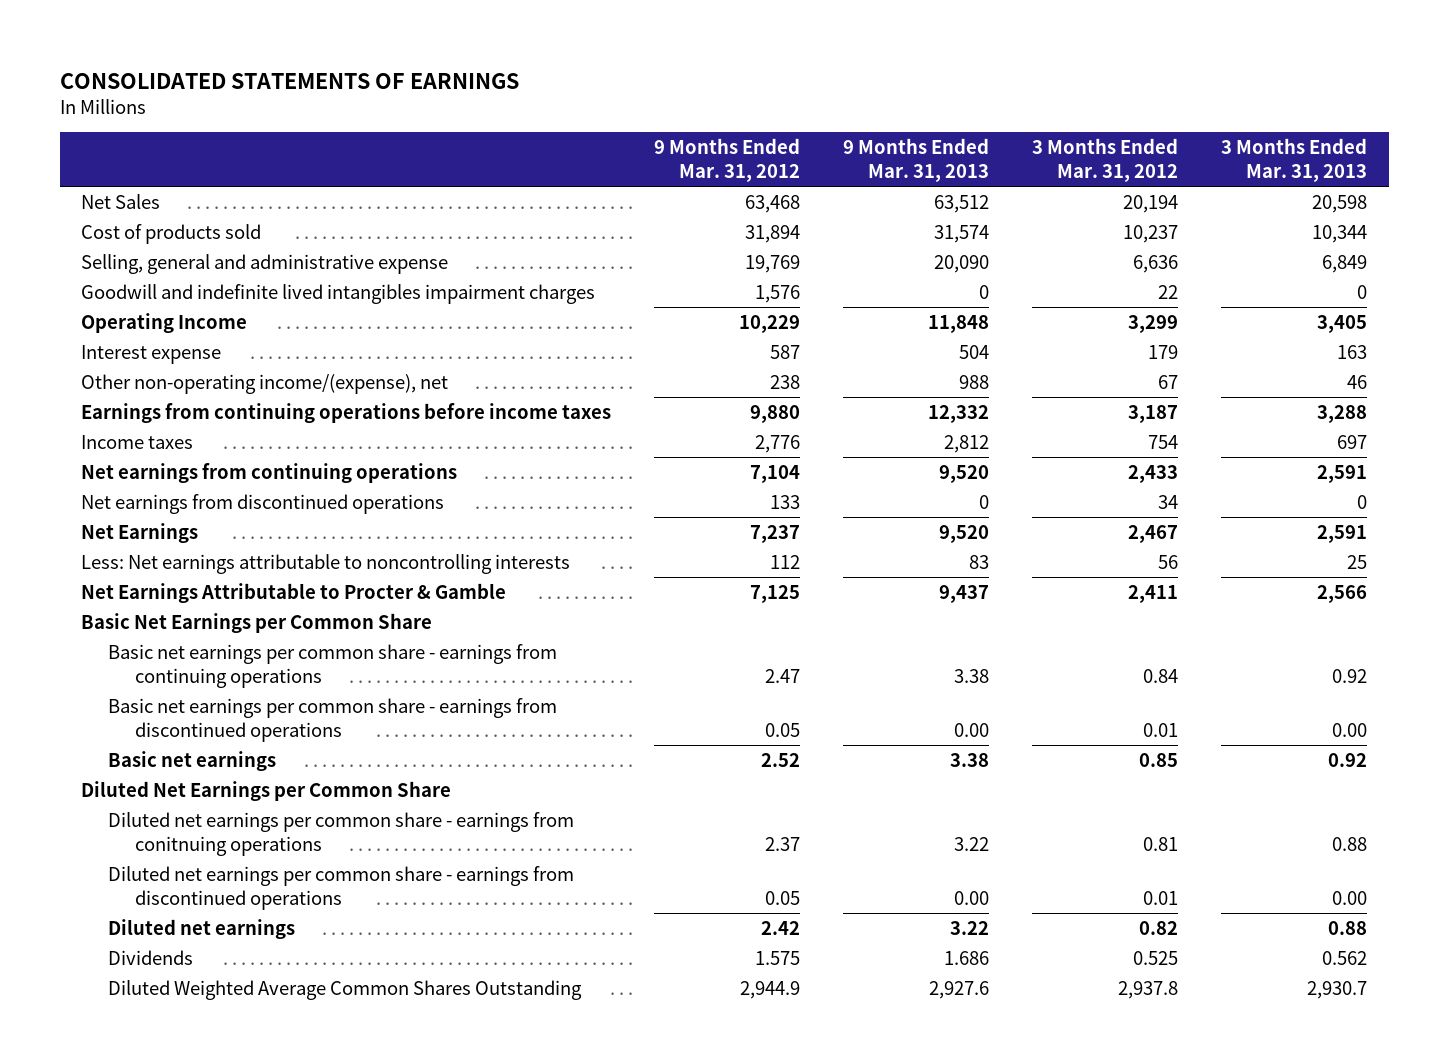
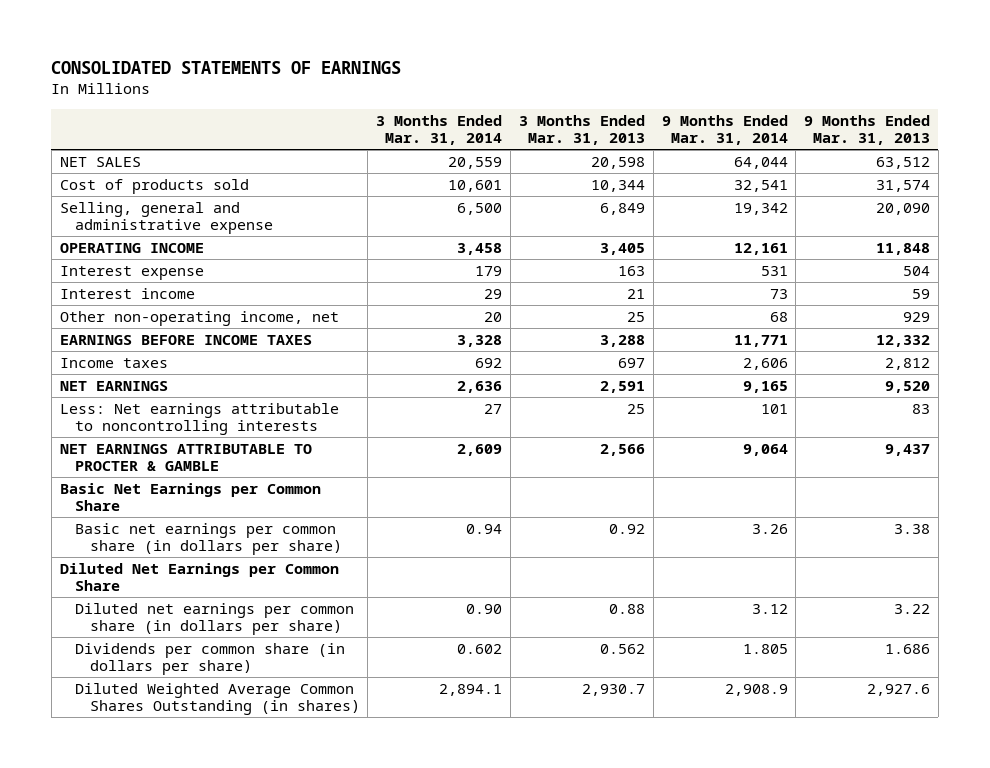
[654,137,801,182] 9 Months Ended Mar. 31, 2012 -> none
[1032,137,1179,182] 3 Months Ended Mar. 31, 2012 -> none
none -> [376,114,503,146] 3 Months Ended Mar. 31, 2014
none -> [661,114,788,146] 9 Months Ended Mar. 31, 2014
[81,193,161,209] Net Sales -> [59,156,141,167] NET SALES
[81,283,596,304] Goodwill and indefinite lived intangibles impairment charges -> none
[81,312,248,333] Operating Income -> [59,242,204,253] OPERATING INCOME
none -> [59,287,195,299] Interest income
[81,373,449,394] Other non-operating income/(expense), net -> [59,310,339,326] Other non-operating income, net
[959,374,990,389] 988 -> [903,311,931,322] 929
[1347,374,1368,389] 46 -> [626,311,645,322] 25
[81,402,612,423] Earnings from continuing operations before income taxes -> [59,334,312,345] EARNINGS BEFORE INCOME TAXES
[81,462,458,483] Net earnings from continuing operations -> none
[81,493,445,514] Net earnings from discontinued operations -> none
[81,522,199,543] Net Earnings -> [59,380,168,391] NET EARNINGS
[81,582,507,603] Net Earnings Attributable to Procter & Gamble -> [59,443,312,472] NET EARNINGS ATTRIBUTABLE TO PROCTER & GAMBLE
[108,697,558,742] Basic net earnings per common share - earnings from discontinued operations -> none
[108,750,277,771] Basic net earnings -> none
[108,643,558,688] Basic net earnings per common share - earnings from continuing operations -> [74,522,342,556] Basic net earnings per common share (in dollars per share)
[108,865,575,910] Diluted net earnings per common share - earnings from discontinued operations -> none
[108,918,296,939] Diluted net earnings -> none
[108,811,575,856] Diluted net earnings per common share - earnings from conitnuing operations -> [74,602,354,636] Diluted net earnings per common share (in dollars per share)
[108,949,194,965] Dividends -> [74,642,345,676] Dividends per common share (in dollars per share)
[108,979,583,1000] Diluted Weighted Average Common Shares Outstanding -> [74,682,360,716] Diluted Weighted Average Common Shares Outstanding (in shares)

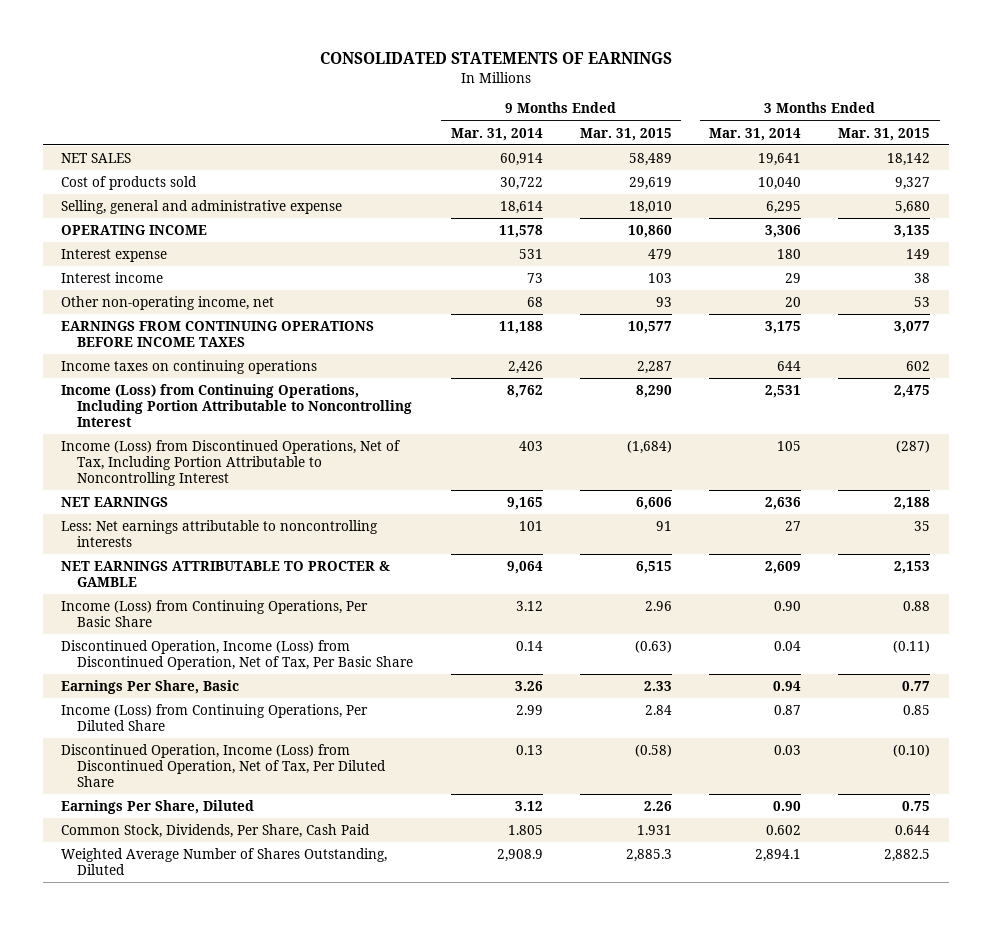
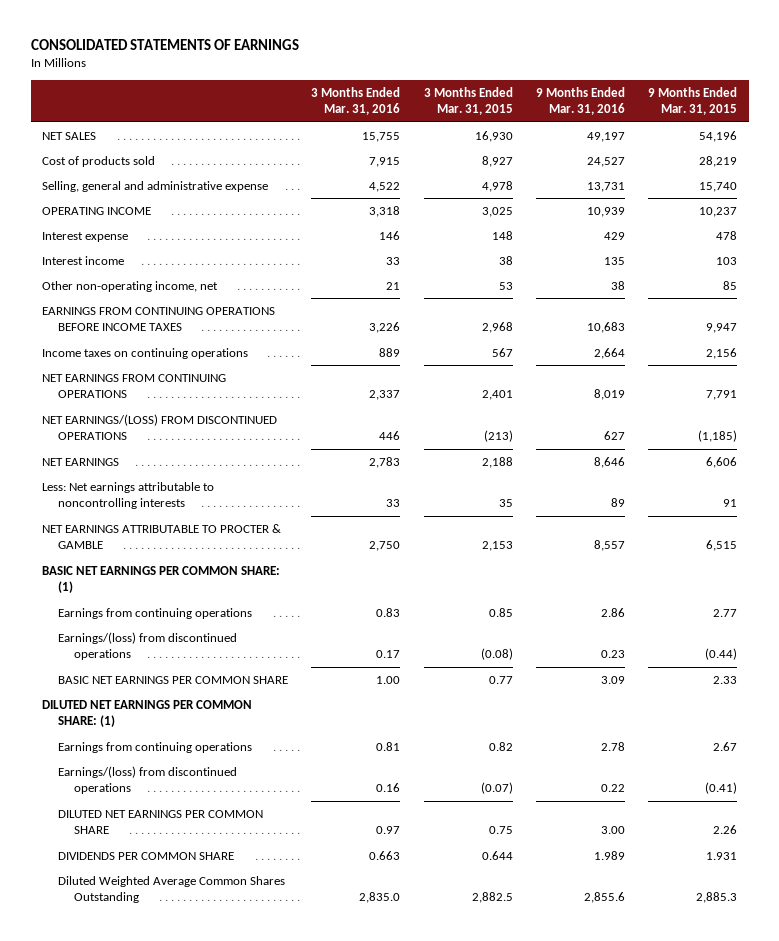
[450,127,543,141] Mar. 31, 2014 -> none
[708,127,801,141] Mar. 31, 2014 -> none
none -> [311,86,401,116] 3 Months Ended Mar. 31, 2016
none -> [535,86,625,116] 9 Months Ended Mar. 31, 2016
[628,153,672,167] 58,489 -> [699,130,738,142] 54,196
[887,153,931,167] 18,142 -> [474,130,513,142] 16,930
[628,177,672,191] 29,619 -> [699,155,738,167] 28,219
[895,177,931,191] 9,327 -> [481,155,513,167] 8,927
[628,201,672,215] 18,010 -> [699,181,738,192] 15,740
[895,201,931,215] 5,680 -> [481,180,513,192] 4,978
[627,225,672,239] 10,860 -> [699,206,738,217] 10,237
[894,225,931,239] 3,135 -> [481,206,513,217] 3,025
[647,249,672,260] 479 -> [716,230,738,240] 478
[906,249,931,260] 149 -> [491,230,513,240] 148
[655,297,672,308] 93 -> [723,280,738,290] 85
[627,321,672,335] 10,577 -> [706,323,738,334] 9,947
[894,321,931,335] 3,077 -> [481,322,513,334] 2,968
[636,361,672,375] 2,287 -> [706,347,738,359] 2,156
[906,361,931,372] 602 -> [491,347,513,357] 567
[61,384,413,427] Income (Loss) from Continuing Operations, Including Portion Attributable to Noncontrolling Interest -> [42,373,227,399] NET EARNINGS FROM CONTINUING OPERATIONS
[635,385,672,399] 8,290 -> [706,390,738,401] 7,791
[894,385,931,399] 2,475 -> [481,390,513,401] 2,401
[61,440,401,486] Income (Loss) from Discontinued Operations, Net of Tax, Including Portion Attributable to Noncontrolling Interest -> [42,413,278,441] NET EARNINGS/(LOSS) FROM DISCONTINUED OPERATIONS
[626,440,672,455] (1,684) -> [698,430,738,443] (1,185)
[896,440,931,454] (287) -> [483,430,513,443] (213)
none -> [42,565,281,594] BASIC NET EARNINGS PER COMMON SHARE: (1)
[61,600,369,627] Income (Loss) from Continuing Operations, Per Basic Share -> [58,607,253,619] Earnings from continuing operations
[644,601,672,612] 2.96 -> [713,608,738,617] 2.77
[903,601,931,612] 0.88 -> [488,607,513,617] 0.85
[61,640,414,670] Discontinued Operation, Income (Loss) from Discontinued Operation, Net of Tax, Per Basic Share -> [58,631,238,661] Earnings/(loss) from discontinued operations
[634,640,672,654] (0.63) -> [705,648,738,661] (0.44)
[893,640,931,654] (0.11) -> [480,648,513,661] (0.08)
[61,680,240,695] Earnings Per Share, Basic -> [58,675,289,684] BASIC NET EARNINGS PER COMMON SHARE
none -> [42,699,253,728] DILUTED NET EARNINGS PER COMMON SHARE: (1)
[61,704,369,731] Income (Loss) from Continuing Operations, Per Diluted Share -> [58,741,253,753] Earnings from continuing operations
[644,705,672,716] 2.84 -> [713,741,738,751] 2.67
[903,705,931,716] 0.85 -> [488,741,513,751] 0.82
[61,744,387,787] Discontinued Operation, Income (Loss) from Discontinued Operation, Net of Tax, Per Diluted Share -> [58,765,238,795] Earnings/(loss) from discontinued operations
[634,744,672,758] (0.58) -> [705,782,738,795] (0.41)
[893,744,931,758] (0.10) -> [480,782,513,795] (0.07)
[61,800,255,815] Earnings Per Share, Diluted -> [58,809,264,835] DILUTED NET EARNINGS PER COMMON SHARE
[61,824,371,839] Common Stock, Dividends, Per Share, Cash Paid -> [58,851,235,860] DIVIDENDS PER COMMON SHARE
[61,848,388,875] Weighted Average Number of Shares Outstanding, Diluted -> [58,875,286,904] Diluted Weighted Average Common Shares Outstanding

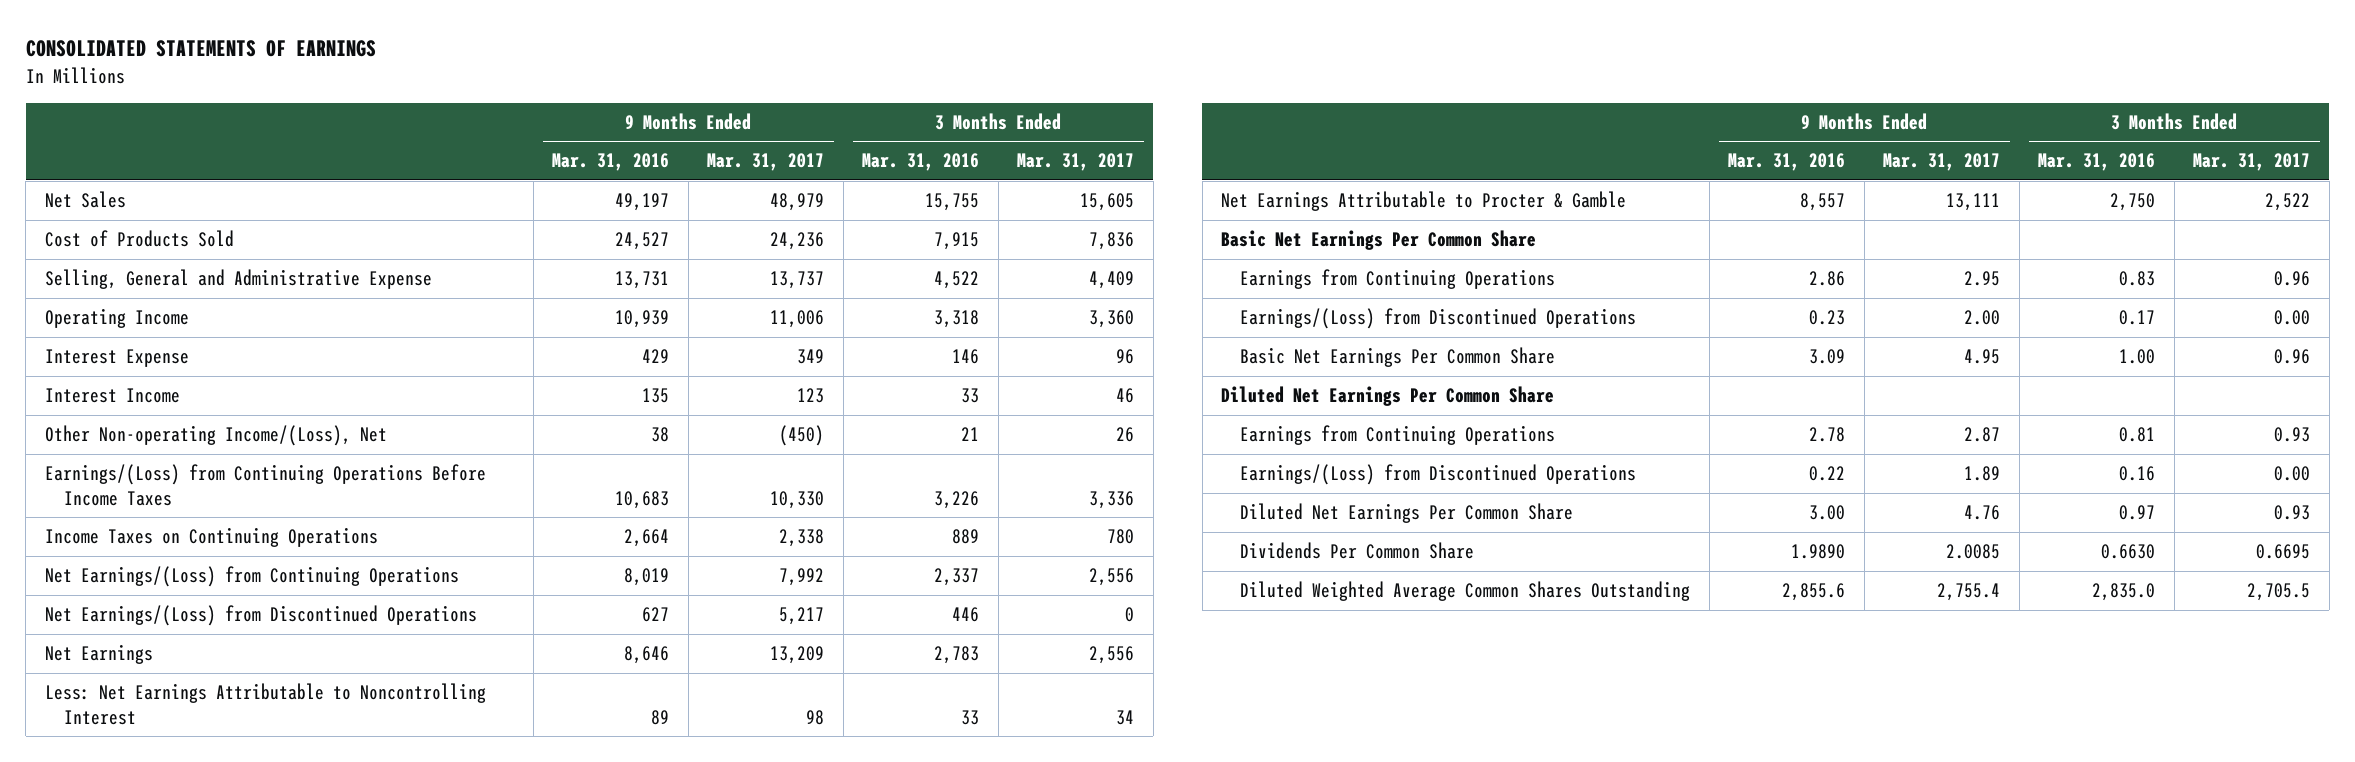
[423,86,513,116] 3 Months Ended Mar. 31, 2015 -> none
[648,86,738,116] 9 Months Ended Mar. 31, 2015 -> none
none -> [707,153,825,172] Mar. 31, 2017
none -> [1017,153,1135,172] Mar. 31, 2017
[42,131,97,140] NET SALES -> [44,191,126,209] Net Sales
[42,155,156,167] Cost of products sold -> [44,230,234,248] Cost of Products Sold
[42,180,269,192] Selling, general and administrative expense -> [44,269,432,290] Selling, General and Administrative Expense
[42,206,152,215] OPERATING INCOME -> [44,308,189,329] Operating Income
[42,231,129,242] Interest expense -> [44,349,189,368] Interest Expense
[42,255,125,265] Interest income -> [44,388,180,404] Interest Income
[42,280,219,292] Other non-operating income, net -> [44,425,387,447] Other Non-operating Income/(Loss), Net
[42,306,276,332] EARNINGS FROM CONTINUING OPERATIONS BEFORE INCOME TAXES -> [44,464,486,506] Earnings/(Loss) from Continuing Operations Before Income Taxes
[42,347,249,359] Income taxes on continuing operations -> [44,527,378,548] Income Taxes on Continuing Operations
[42,373,227,399] NET EARNINGS FROM CONTINUING OPERATIONS -> [44,566,459,588] Net Earnings/(Loss) from Continuing Operations
[42,413,278,441] NET EARNINGS/(LOSS) FROM DISCONTINUED OPERATIONS -> [44,605,477,627] Net Earnings/(Loss) from Discontinued Operations
[42,457,120,466] NET EARNINGS -> [44,644,153,665] Net Earnings
[42,481,215,510] Less: Net earnings attributable to noncontrolling interests -> [44,683,486,725] Less: Net Earnings Attributable to Noncontrolling Interest
[42,523,282,550] NET EARNINGS ATTRIBUTABLE TO PROCTER & GAMBLE -> [1221,191,1627,212] Net Earnings Attributable to Procter & Gamble
[42,565,281,594] BASIC NET EARNINGS PER COMMON SHARE: (1) -> [1221,230,1537,251] Basic Net Earnings Per Common Share
[58,607,253,619] Earnings from continuing operations -> [1240,269,1556,290] Earnings from Continuing Operations
[58,631,238,661] Earnings/(loss) from discontinued operations -> [1240,308,1637,330] Earnings/(Loss) from Discontinued Operations
[58,675,289,684] BASIC NET EARNINGS PER COMMON SHARE -> [1240,347,1556,368] Basic Net Earnings Per Common Share
[42,699,253,728] DILUTED NET EARNINGS PER COMMON SHARE: (1) -> [1221,386,1555,407] Diluted Net Earnings Per Common Share
[58,741,253,753] Earnings from continuing operations -> [1240,425,1556,446] Earnings from Continuing Operations
[58,765,238,795] Earnings/(loss) from discontinued operations -> [1240,464,1637,486] Earnings/(Loss) from Discontinued Operations
[58,809,264,835] DILUTED NET EARNINGS PER COMMON SHARE -> [1240,503,1574,524] Diluted Net Earnings Per Common Share
[58,851,235,860] DIVIDENDS PER COMMON SHARE -> [1240,542,1475,560] Dividends Per Common Share
[369,850,401,860] 0.663 -> [2101,544,2156,560] 0.6630
[593,850,625,860] 1.989 -> [1791,544,1846,560] 1.9890

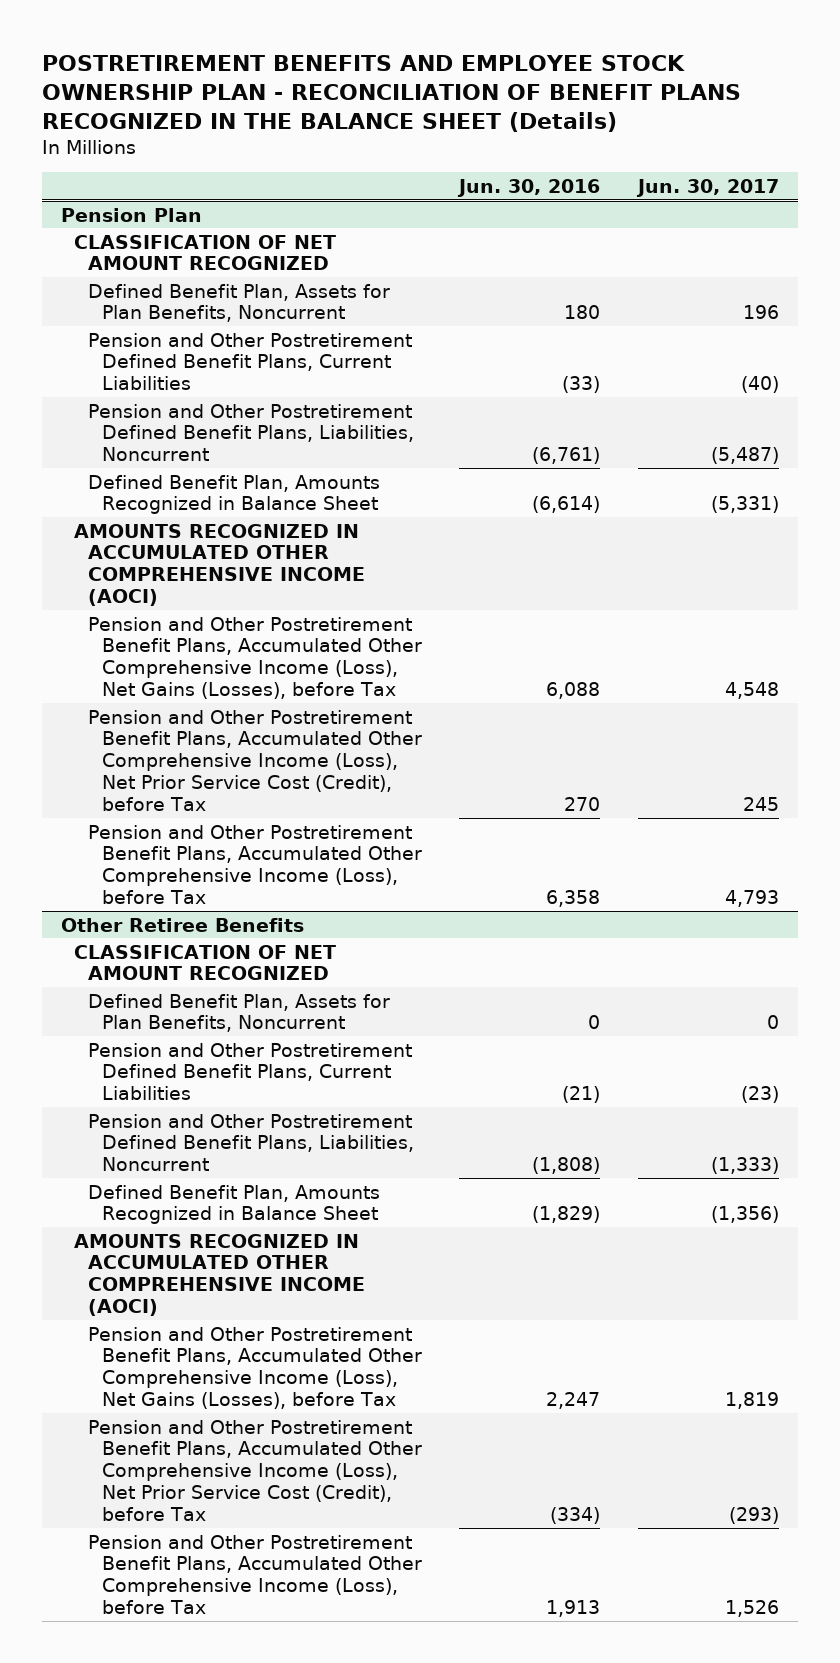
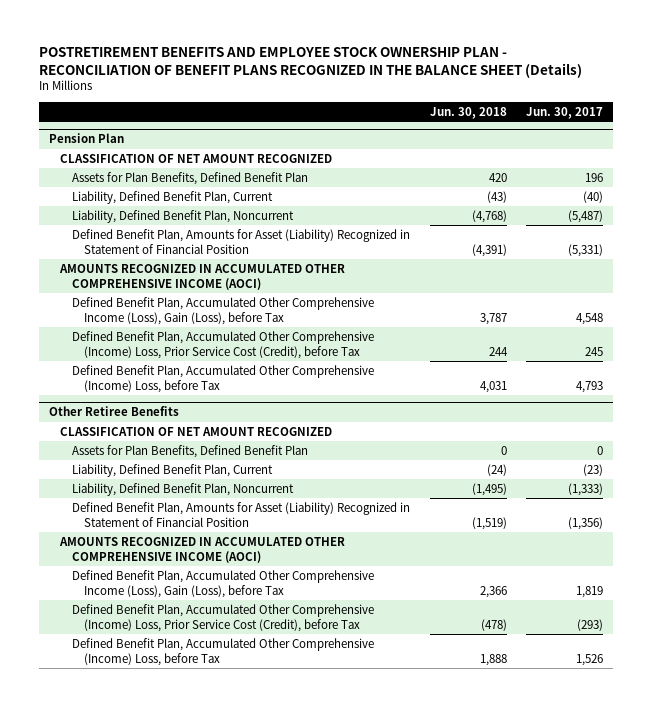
[457,178,601,197] Jun. 30, 2016 -> none
none -> [429,106,507,119] Jun. 30, 2018
[88,283,391,323] Defined Benefit Plan, Assets for Plan Benefits, Noncurrent -> [72,171,309,185] Assets for Plan Benefits, Defined Benefit Plan
[88,332,413,391] Pension and Other Postretirement Defined Benefit Plans, Current Liabilities -> [72,190,274,204] Liability, Defined Benefit Plan, Current
[88,403,414,462] Pension and Other Postretirement Defined Benefit Plans, Liabilities, Noncurrent -> [72,209,295,223] Liability, Defined Benefit Plan, Noncurrent
[88,474,381,515] Defined Benefit Plan, Amounts Recognized in Balance Sheet -> [72,228,411,254] Defined Benefit Plan, Amounts for Asset (Liability) Recognized in Statement of Financial Position
[88,616,422,699] Pension and Other Postretirement Benefit Plans, Accumulated Other Comprehensive Income (Loss), Net Gains (Losses), before Tax -> [72,296,375,325] Defined Benefit Plan, Accumulated Other Comprehensive Income (Loss), Gain (Loss), before Tax
[88,709,422,811] Pension and Other Postretirement Benefit Plans, Accumulated Other Comprehensive Income (Loss), Net Prior Service Cost (Credit), before Tax -> [72,330,375,359] Defined Benefit Plan, Accumulated Other Comprehensive (Income) Loss, Prior Service Cost (Credit), before Tax
[88,824,422,904] Pension and Other Postretirement Benefit Plans, Accumulated Other Comprehensive Income (Loss), before Tax -> [72,364,375,393] Defined Benefit Plan, Accumulated Other Comprehensive (Income) Loss, before Tax
[88,993,391,1033] Defined Benefit Plan, Assets for Plan Benefits, Noncurrent -> [72,444,309,458] Assets for Plan Benefits, Defined Benefit Plan
[88,1042,413,1101] Pension and Other Postretirement Defined Benefit Plans, Current Liabilities -> [72,463,274,477] Liability, Defined Benefit Plan, Current
[88,1113,414,1172] Pension and Other Postretirement Defined Benefit Plans, Liabilities, Noncurrent -> [72,482,295,496] Liability, Defined Benefit Plan, Noncurrent
[88,1184,381,1225] Defined Benefit Plan, Amounts Recognized in Balance Sheet -> [72,501,411,527] Defined Benefit Plan, Amounts for Asset (Liability) Recognized in Statement of Financial Position
[88,1326,422,1409] Pension and Other Postretirement Benefit Plans, Accumulated Other Comprehensive Income (Loss), Net Gains (Losses), before Tax -> [72,569,375,598] Defined Benefit Plan, Accumulated Other Comprehensive Income (Loss), Gain (Loss), before Tax
[88,1419,422,1521] Pension and Other Postretirement Benefit Plans, Accumulated Other Comprehensive Income (Loss), Net Prior Service Cost (Credit), before Tax -> [72,603,375,632] Defined Benefit Plan, Accumulated Other Comprehensive (Income) Loss, Prior Service Cost (Credit), before Tax
[88,1534,422,1614] Pension and Other Postretirement Benefit Plans, Accumulated Other Comprehensive Income (Loss), before Tax -> [72,637,375,666] Defined Benefit Plan, Accumulated Other Comprehensive (Income) Loss, before Tax

